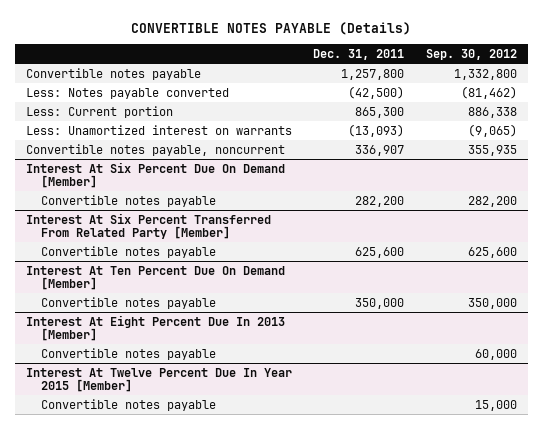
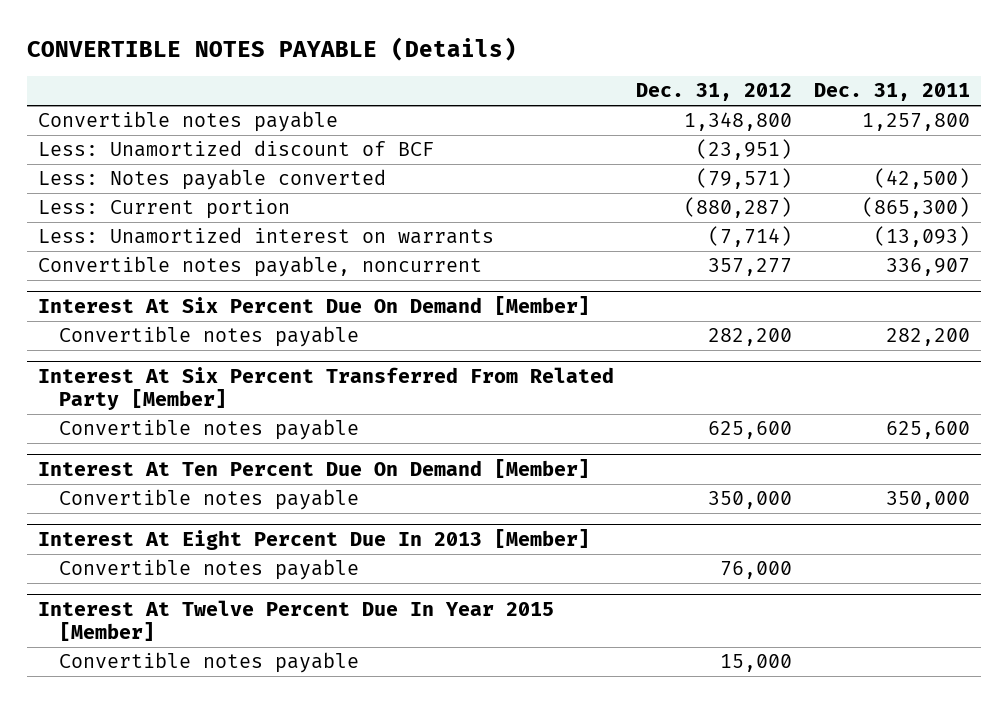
[425,48,517,60] Sep. 30, 2012 -> none
none -> [635,83,792,102] Dec. 31, 2012
none -> [37,140,434,158] Less: Unamortized discount of BCF
[355,106,405,118] 865,300 -> [861,197,970,219] (865,300)

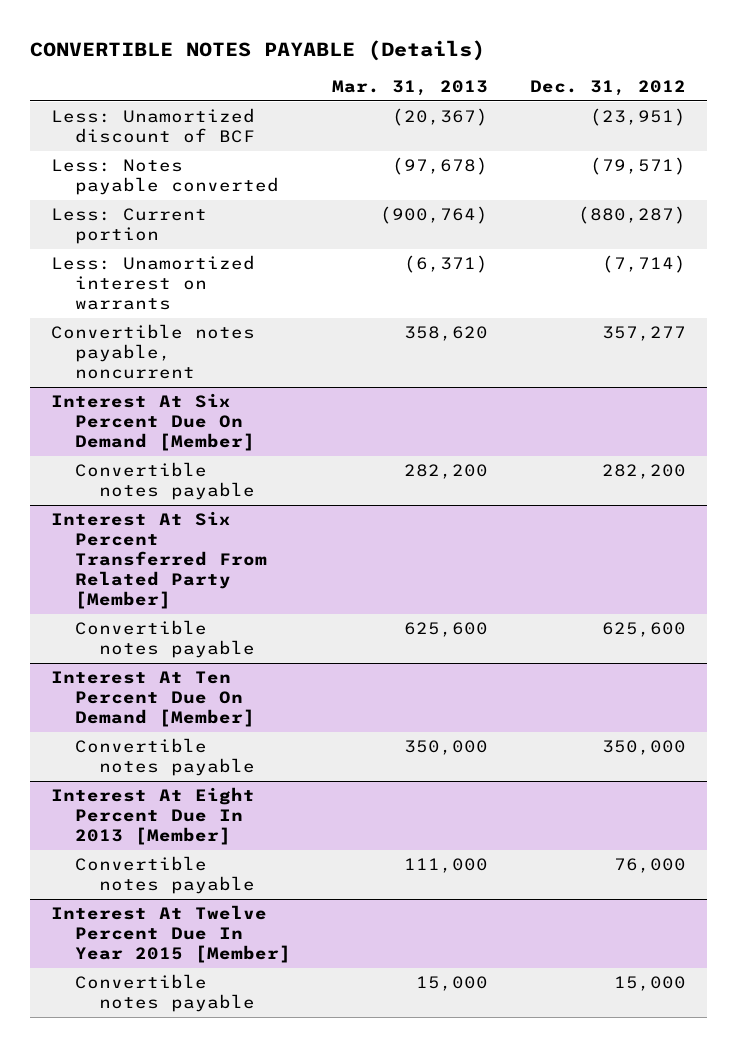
[813,83,970,102] Dec. 31, 2011 -> none
none -> [332,80,489,97] Mar. 31, 2013
[37,111,338,133] Convertible notes payable -> none

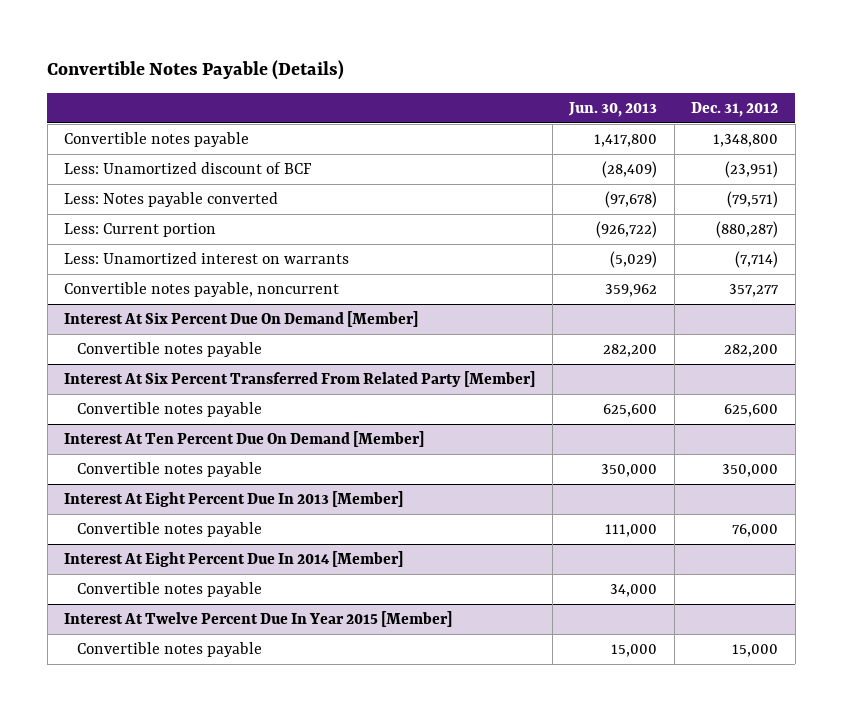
[30,39,486,61] CONVERTIBLE NOTES PAYABLE (Details) -> [47,59,345,80] Convertible Notes Payable (Details)
[332,80,489,97] Mar. 31, 2013 -> none
none -> [568,101,658,117] Jun. 30, 2013
none -> [64,132,250,148] Convertible notes payable
none -> [64,551,404,568] Interest At Eight Percent Due In 2014 [Member]
none -> [77,582,263,598] Convertible notes payable

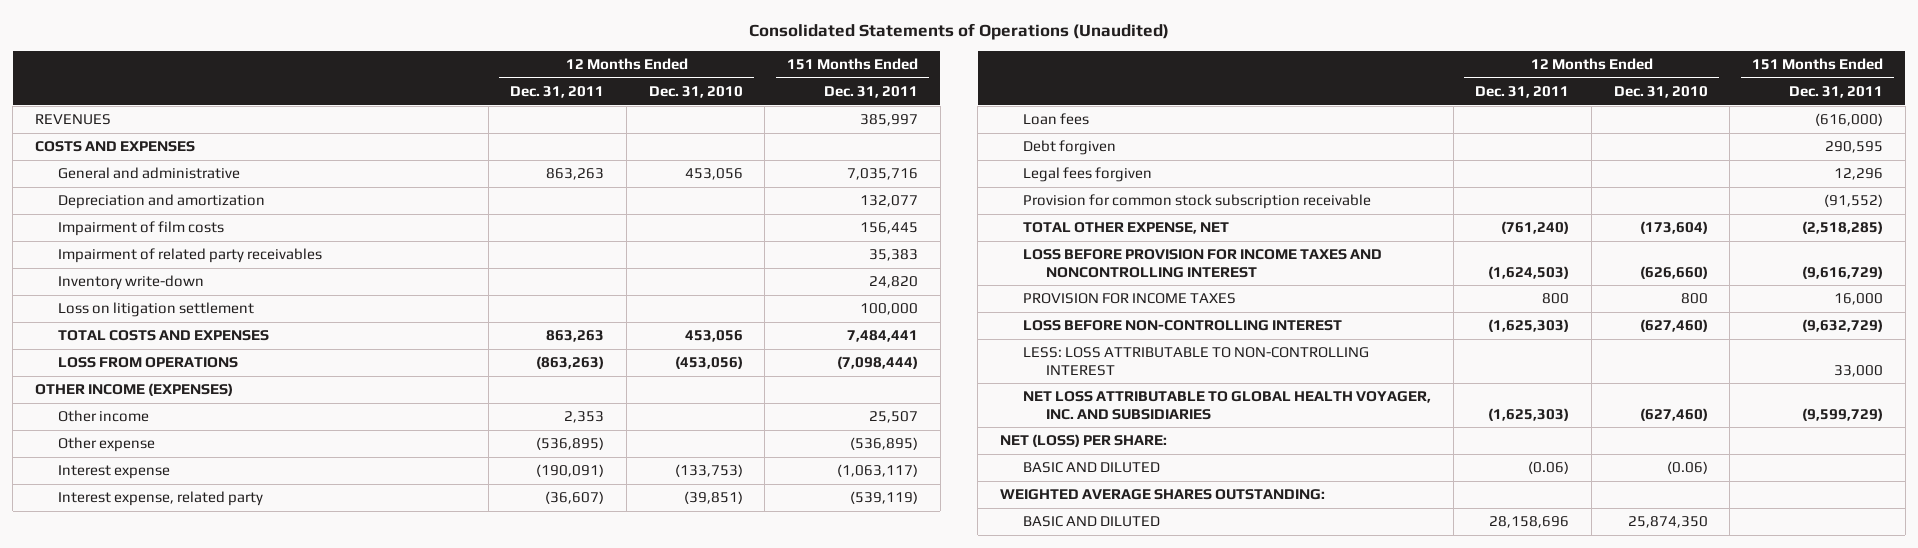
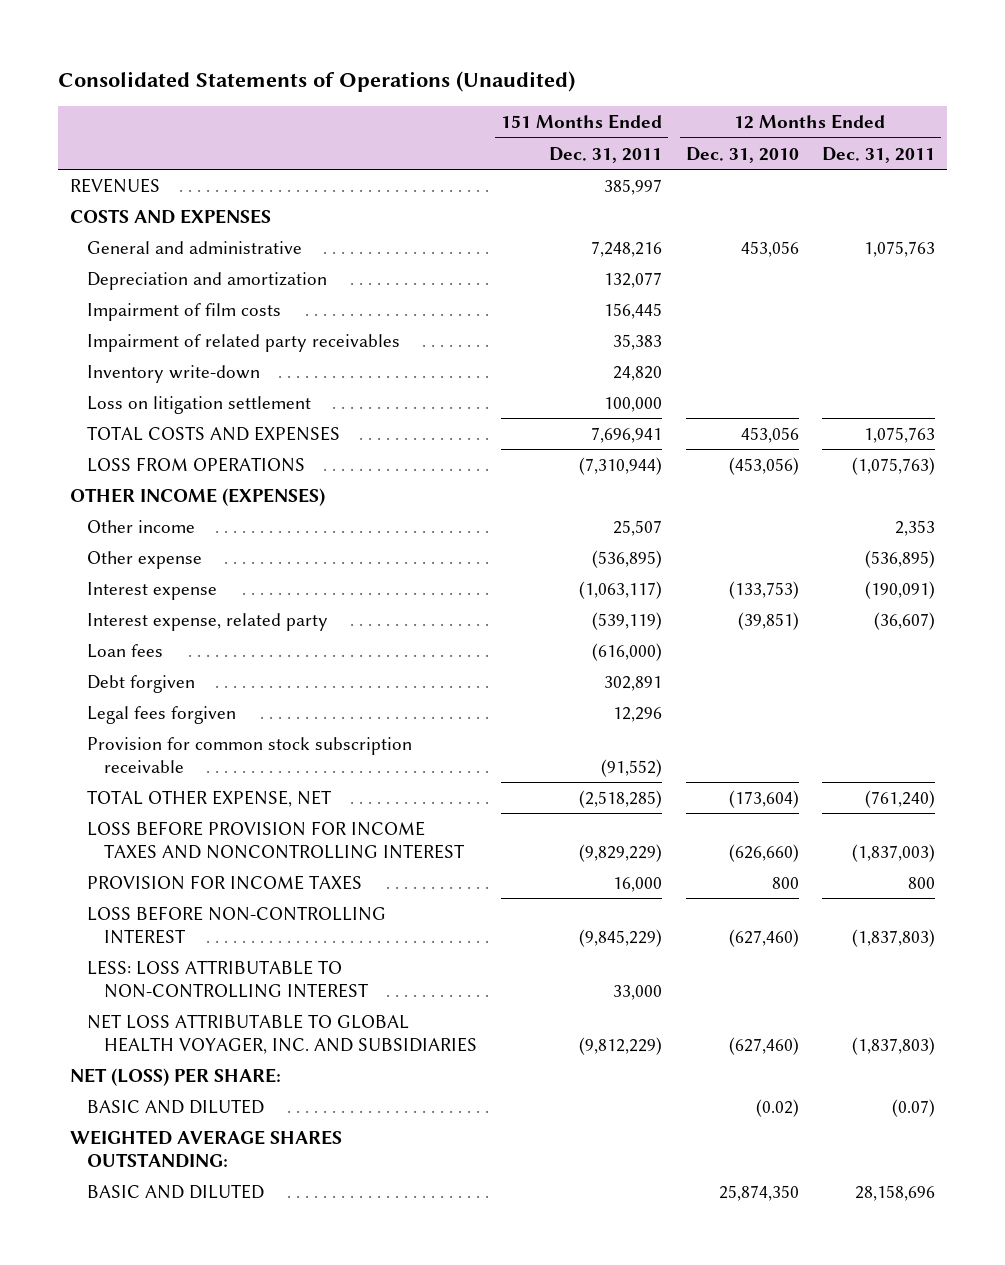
[546,168,605,181] 863,263 -> [864,240,936,257] 1,075,763
[847,168,919,181] 7,035,716 -> [591,240,663,257] 7,248,216
[546,330,605,343] 863,263 -> [864,426,936,443] 1,075,763
[847,330,919,343] 7,484,441 -> [591,426,663,443] 7,696,941
[536,356,605,370] (863,263) -> [852,456,936,475] (1,075,763)
[837,356,919,370] (7,098,444) -> [579,456,663,475] (7,310,944)
[1825,141,1884,154] 290,595 -> [604,675,663,691] 302,891
[1488,265,1570,279] (1,624,503) -> [852,843,936,862] (1,837,003)
[1802,265,1884,279] (9,616,729) -> [579,843,663,862] (9,829,229)
[1488,319,1570,333] (1,625,303) -> [852,928,936,947] (1,837,803)
[1802,319,1884,333] (9,632,729) -> [579,928,663,947] (9,845,229)
[1488,407,1570,421] (1,625,303) -> [852,1036,936,1055] (1,837,803)
[1802,407,1884,421] (9,599,729) -> [579,1036,663,1055] (9,812,229)
[1528,461,1570,475] (0.06) -> [892,1098,936,1117] (0.07)
[1666,461,1708,475] (0.06) -> [755,1098,799,1117] (0.02)

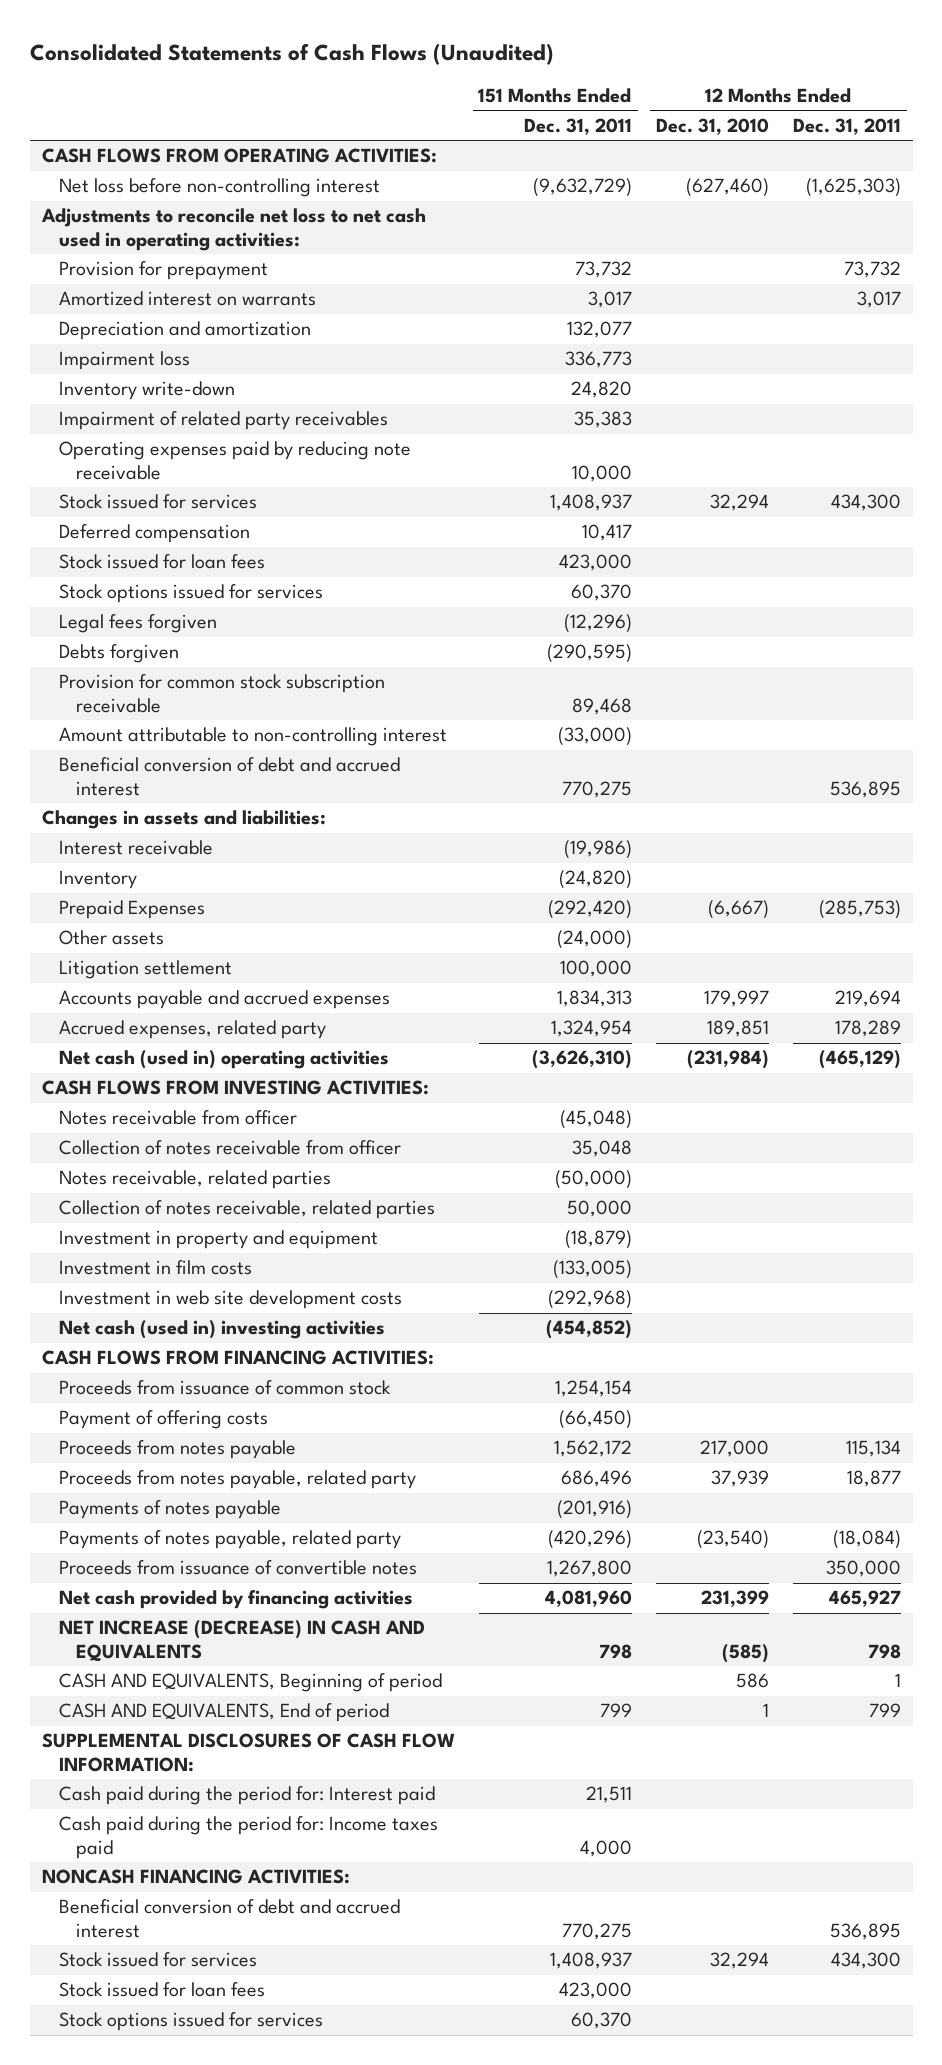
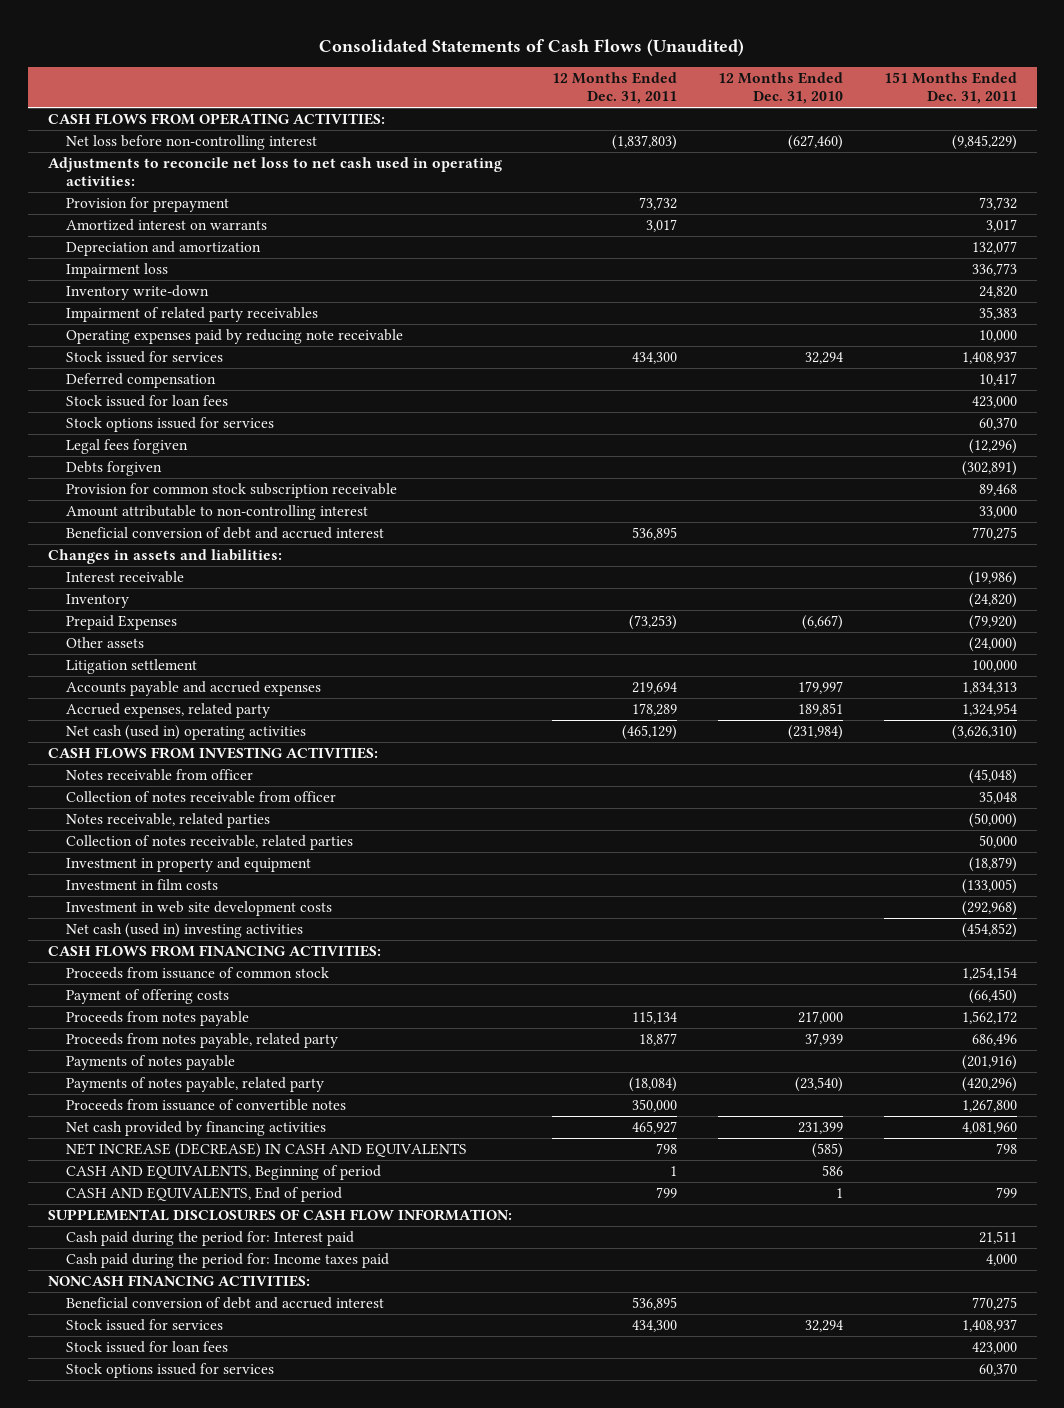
[532,178,632,198] (9,632,729) -> [951,135,1017,151] (9,845,229)
[805,178,901,198] (1,625,303) -> [612,135,678,151] (1,837,803)
[546,644,632,664] (290,595) -> [961,461,1017,477] (302,891)
[557,727,632,747] (33,000) -> [978,506,1017,519] 33,000
[547,900,632,920] (292,420) -> [968,615,1017,631] (79,920)
[818,900,901,920] (285,753) -> [629,615,678,631] (73,253)

